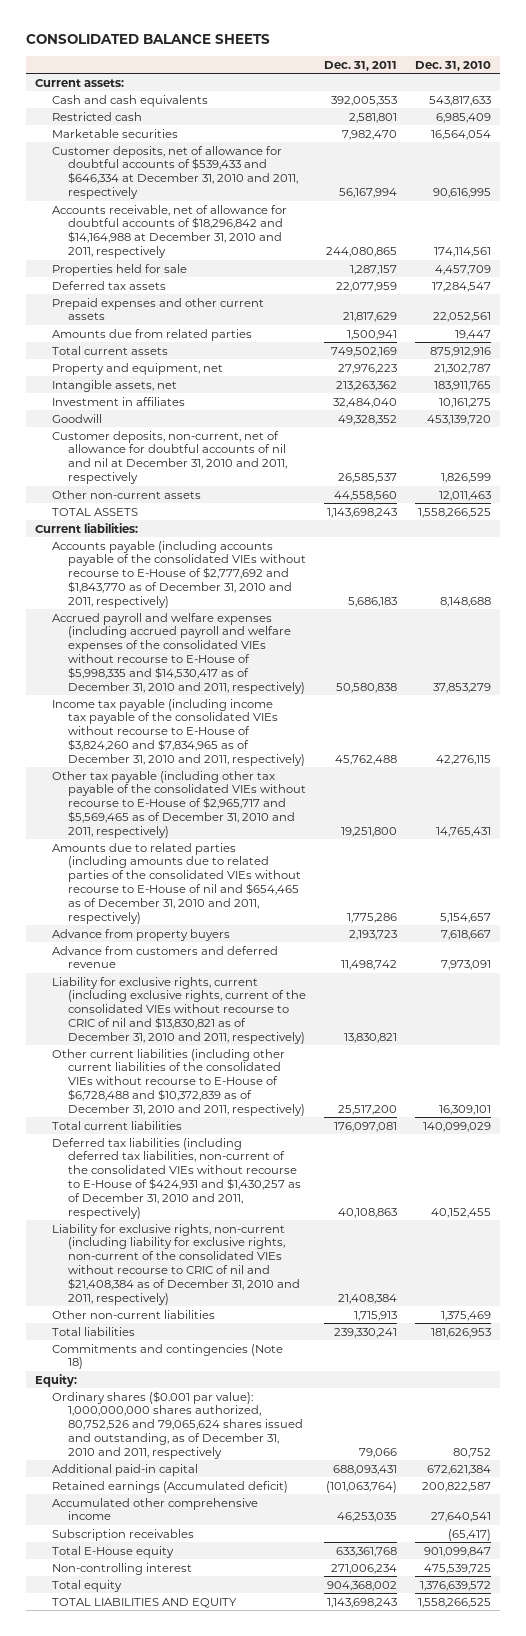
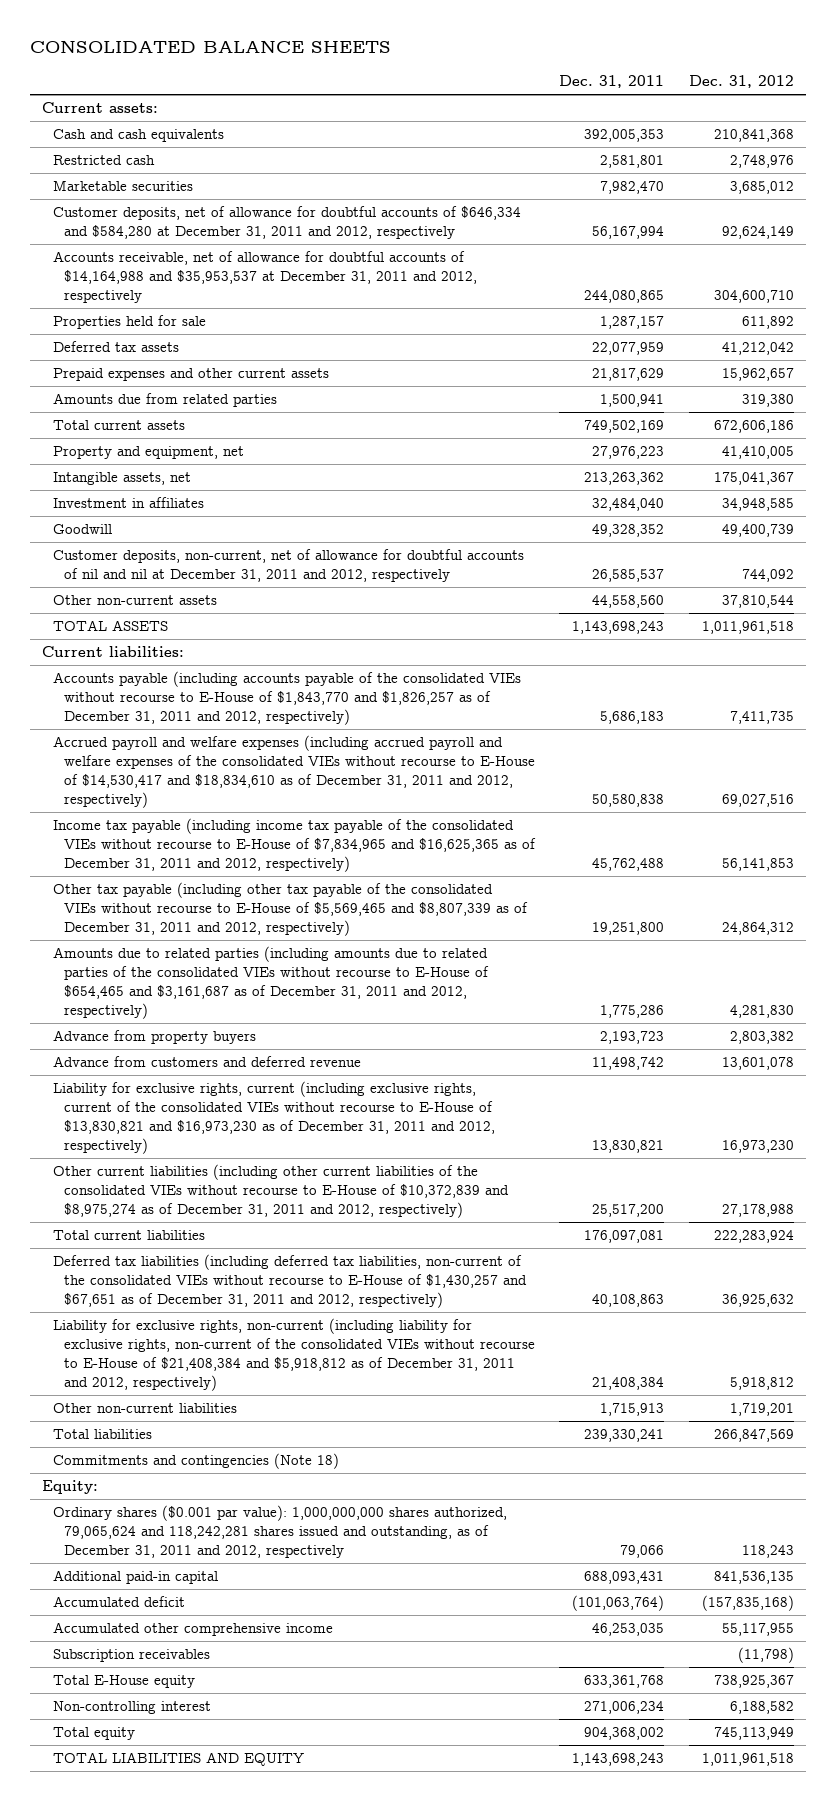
[415,60,492,71] Dec. 31, 2010 -> none
none -> [688,75,794,89] Dec. 31, 2012
[51,145,299,200] Customer deposits, net of allowance for doubtful accounts of $539,433 and $646,334 at December 31, 2010 and 2011, respectively -> [52,206,521,240] Customer deposits, net of allowance for doubtful accounts of $646,334 and $584,280 at December 31, 2011 and 2012, respectively
[51,204,287,259] Accounts receivable, net of allowance for doubtful accounts of $18,296,842 and $14,164,988 at December 31, 2010 and 2011, respectively -> [52,251,477,303] Accounts receivable, net of allowance for doubtful accounts of $14,164,988 and $35,953,537 at December 31, 2011 and 2012, respectively
[51,430,288,485] Customer deposits, non-current, net of allowance for doubtful accounts of nil and nil at December 31, 2010 and 2011, respectively -> [52,549,524,583] Customer deposits, non-current, net of allowance for doubtful accounts of nil and nil at December 31, 2011 and 2012, respectively
[51,540,307,608] Accounts payable (including accounts payable of the consolidated VIEs without recourse to E-House of $2,777,692 and $1,843,770 as of December 31, 2010 and 2011, respectively) -> [52,671,521,725] Accounts payable (including accounts payable of the consolidated VIEs without recourse to E-House of $1,843,770 and $1,826,257 as of December 31, 2011 and 2012, respectively)
[51,612,306,694] Accrued payroll and welfare expenses (including accrued payroll and welfare expenses of the consolidated VIEs without recourse to E-House of $5,998,335 and $14,530,417 as of December 31, 2010 and 2011, respectively) -> [52,735,535,808] Accrued payroll and welfare expenses (including accrued payroll and welfare expenses of the consolidated VIEs without recourse to E-House of $14,530,417 and $18,834,610 as of December 31, 2011 and 2012, respectively)
[51,698,306,766] Income tax payable (including income tax payable of the consolidated VIEs without recourse to E-House of $3,824,260 and $7,834,965 as of December 31, 2010 and 2011, respectively) -> [52,818,536,872] Income tax payable (including income tax payable of the consolidated VIEs without recourse to E-House of $7,834,965 and $16,625,365 as of December 31, 2011 and 2012, respectively)
[51,770,307,838] Other tax payable (including other tax payable of the consolidated VIEs without recourse to E-House of $2,965,717 and $5,569,465 as of December 31, 2010 and 2011, respectively) -> [52,882,528,936] Other tax payable (including other tax payable of the consolidated VIEs without recourse to E-House of $5,569,465 and $8,807,339 as of December 31, 2011 and 2012, respectively)
[51,842,302,924] Amounts due to related parties (including amounts due to related parties of the consolidated VIEs without recourse to E-House of nil and $654,465 as of December 31, 2010 and 2011, respectively) -> [52,946,489,1019] Amounts due to related parties (including amounts due to related parties of the consolidated VIEs without recourse to E-House of $654,465 and $3,161,687 as of December 31, 2011 and 2012, respectively)
[51,976,307,1044] Liability for exclusive rights, current (including exclusive rights, current of the consolidated VIEs without recourse to CRIC of nil and $13,830,821 as of December 31, 2010 and 2011, respectively) -> [52,1081,495,1154] Liability for exclusive rights, current (including exclusive rights, current of the consolidated VIEs without recourse to E-House of $13,830,821 and $16,973,230 as of December 31, 2011 and 2012, respectively)
[51,1048,306,1116] Other current liabilities (including other current liabilities of the consolidated VIEs without recourse to E-House of $6,728,488 and $10,372,839 as of December 31, 2010 and 2011, respectively) -> [52,1164,509,1218] Other current liabilities (including other current liabilities of the consolidated VIEs without recourse to E-House of $10,372,839 and $8,975,274 as of December 31, 2011 and 2012, respectively)
[51,1137,302,1219] Deferred tax liabilities (including deferred tax liabilities, non-current of the consolidated VIEs without recourse to E-House of $424,931 and $1,430,257 as of December 31, 2010 and 2011, respectively) -> [52,1254,527,1308] Deferred tax liabilities (including deferred tax liabilities, non-current of the consolidated VIEs without recourse to E-House of $1,430,257 and $67,651 as of December 31, 2011 and 2012, respectively)
[51,1223,301,1305] Liability for exclusive rights, non-current (including liability for exclusive rights, non-current of the consolidated VIEs without recourse to CRIC of nil and $21,408,384 as of December 31, 2010 and 2011, respectively) -> [52,1318,535,1391] Liability for exclusive rights, non-current (including liability for exclusive rights, non-current of the consolidated VIEs without recourse to E-House of $21,408,384 and $5,918,812 as of December 31, 2011 and 2012, respectively)
[51,1390,304,1459] Ordinary shares ($0.001 par value): 1,000,000,000 shares authorized, 80,752,526 and 79,065,624 shares issued and outstanding, as of December 31, 2010 and 2011, respectively -> [52,1505,507,1558] Ordinary shares ($0.001 par value): 1,000,000,000 shares authorized, 79,065,624 and 118,242,281 shares issued and outstanding, as of December 31, 2011 and 2012, respectively
[51,1480,288,1493] Retained earnings (Accumulated deficit) -> [52,1596,185,1608] Accumulated deficit

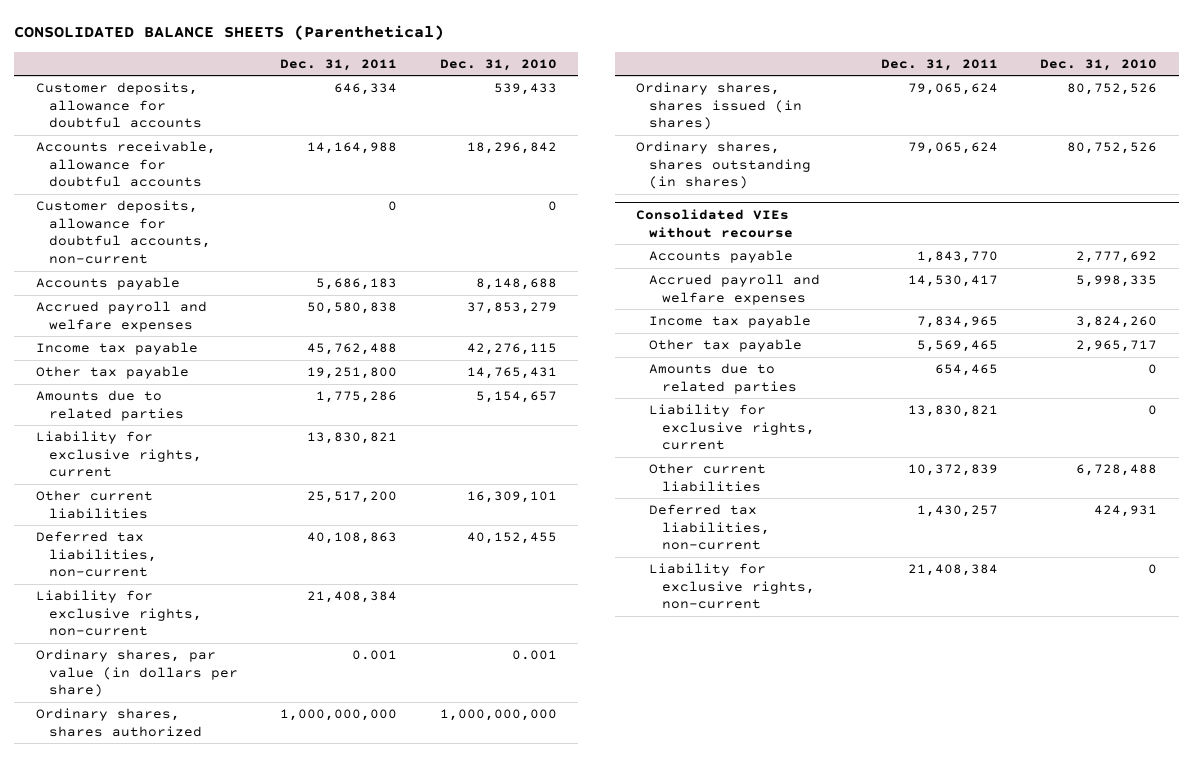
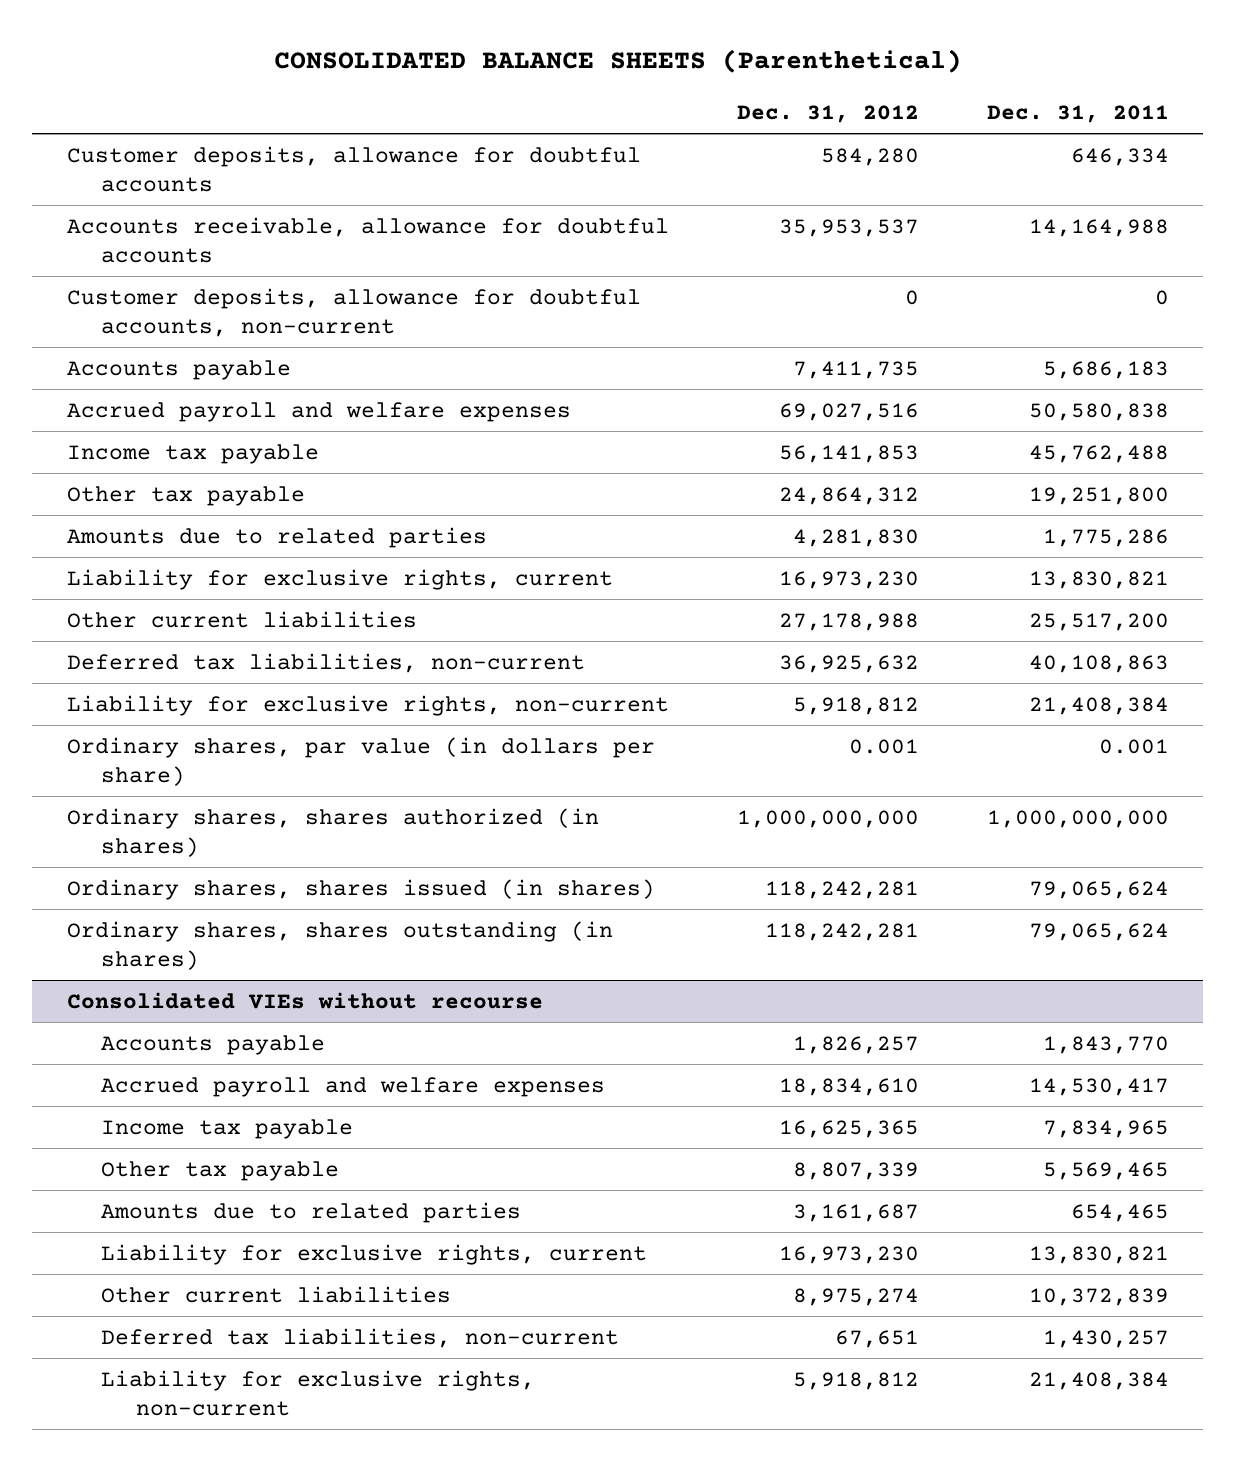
[439,58,557,71] Dec. 31, 2010 -> none
none -> [736,105,919,124] Dec. 31, 2012
[35,708,202,737] Ordinary shares, shares authorized -> [66,807,599,858] Ordinary shares, shares authorized (in shares)

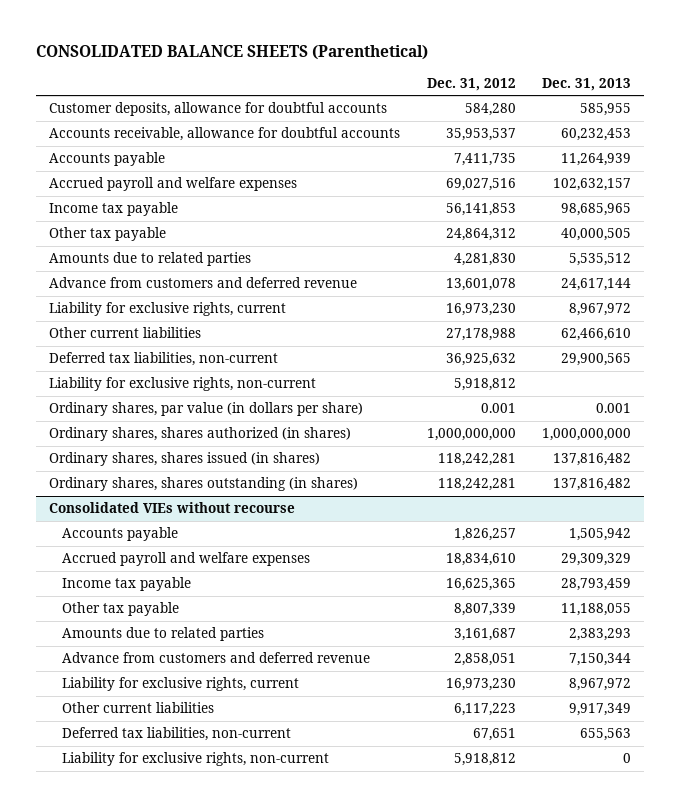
[987,105,1170,124] Dec. 31, 2011 -> none
none -> [541,77,631,91] Dec. 31, 2013
[66,287,641,338] Customer deposits, allowance for doubtful accounts, non-current -> none
none -> [49,277,358,289] Advance from customers and deferred revenue
none -> [62,652,371,664] Advance from customers and deferred revenue
[792,1287,919,1306] 8,975,274 -> [453,703,516,717] 6,117,223

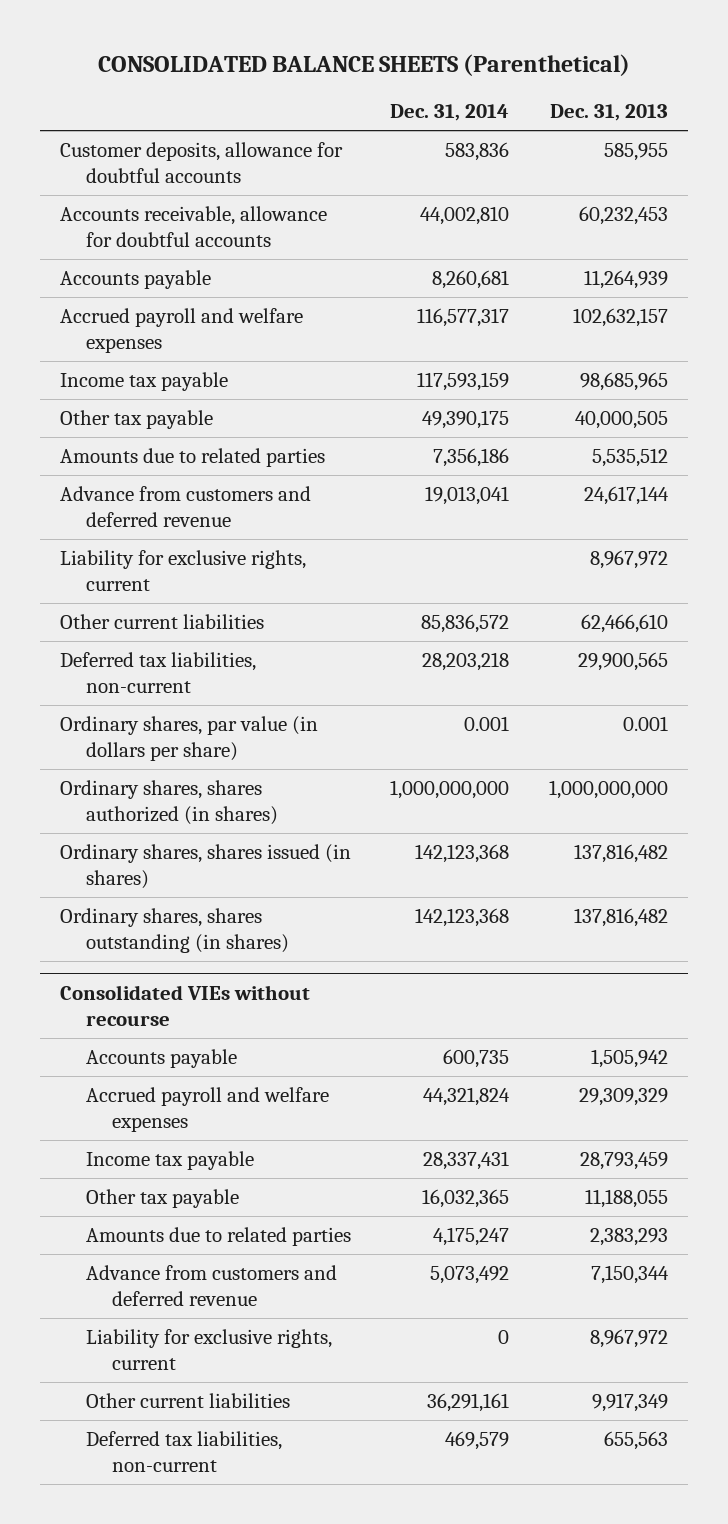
[426,77,516,91] Dec. 31, 2012 -> none
none -> [390,103,510,121] Dec. 31, 2014
[49,377,317,392] Liability for exclusive rights, non-current -> none
[62,752,330,767] Liability for exclusive rights, non-current -> none

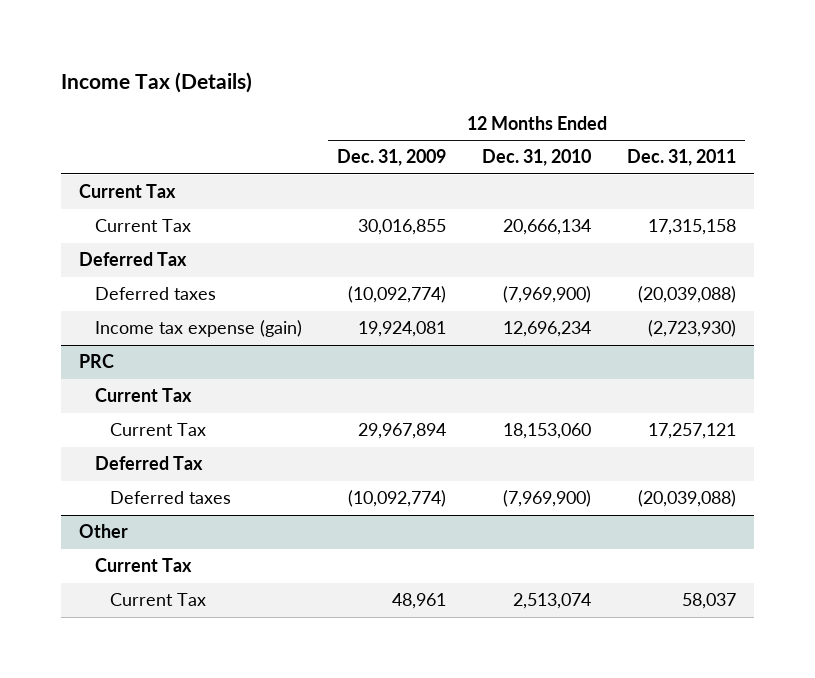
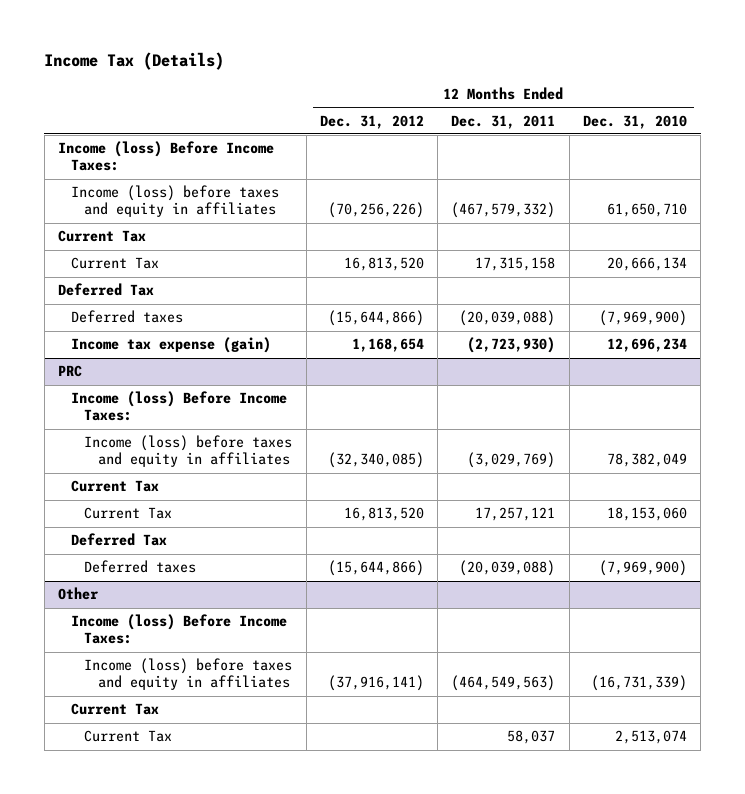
[337,149,447,167] Dec. 31, 2009 -> none
none -> [319,114,424,129] Dec. 31, 2012
none -> [57,141,274,172] Income (loss) Before Income Taxes:
none -> [71,185,280,218] Income (loss) before taxes and equity in affiliates
none -> [71,391,288,422] Income (loss) Before Income Taxes:
none -> [84,435,293,468] Income (loss) before taxes and equity in affiliates
none -> [71,614,288,645] Income (loss) Before Income Taxes:
none -> [84,658,293,691] Income (loss) before taxes and equity in affiliates

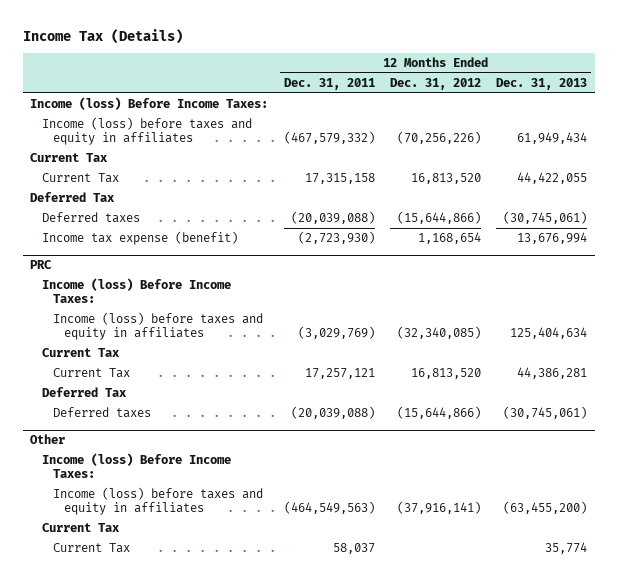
[582,114,687,129] Dec. 31, 2010 -> none
none -> [496,77,588,90] Dec. 31, 2013
[71,337,272,354] Income tax expense (gain) -> [41,231,238,246] Income tax expense (benefit)

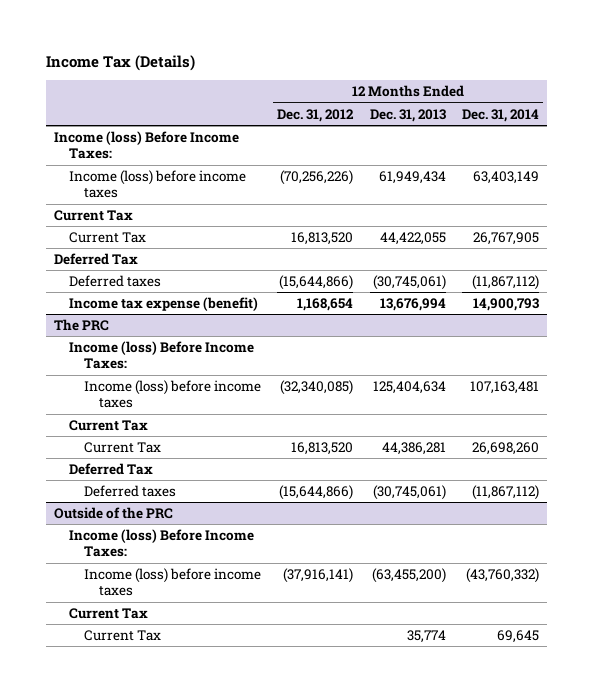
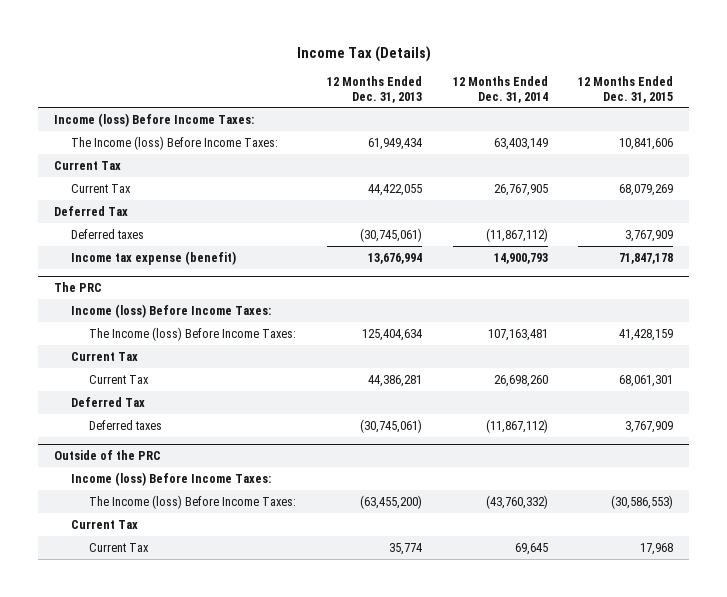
[277,108,355,122] Dec. 31, 2012 -> none
none -> [578,75,674,103] 12 Months Ended Dec. 31, 2015
[69,169,247,199] Income (loss) before income taxes -> [71,135,279,150] The Income (loss) Before Income Taxes:
[83,379,261,409] Income (loss) before income taxes -> [88,326,296,341] The Income (loss) Before Income Taxes:
[83,567,261,597] Income (loss) before income taxes -> [88,494,296,509] The Income (loss) Before Income Taxes:

